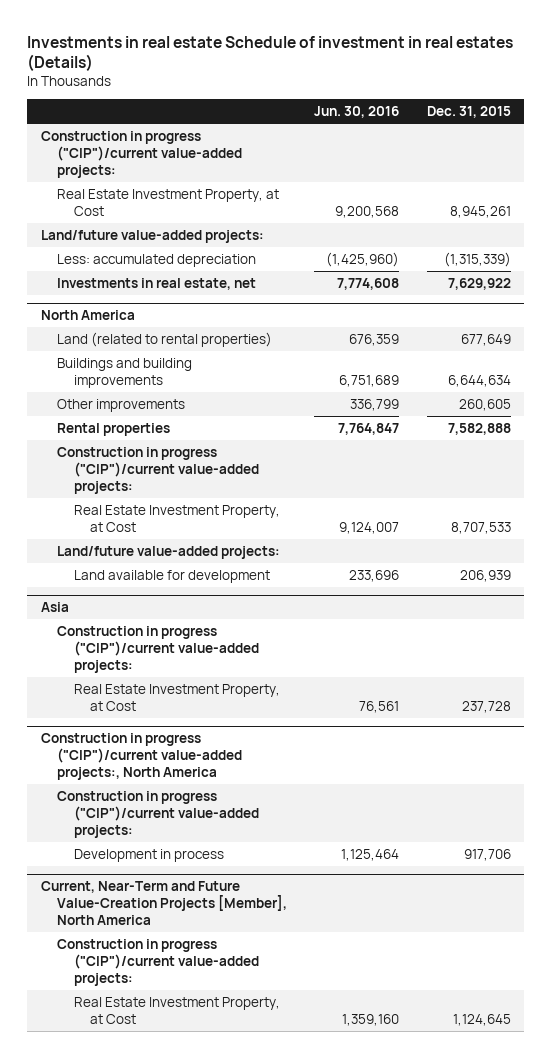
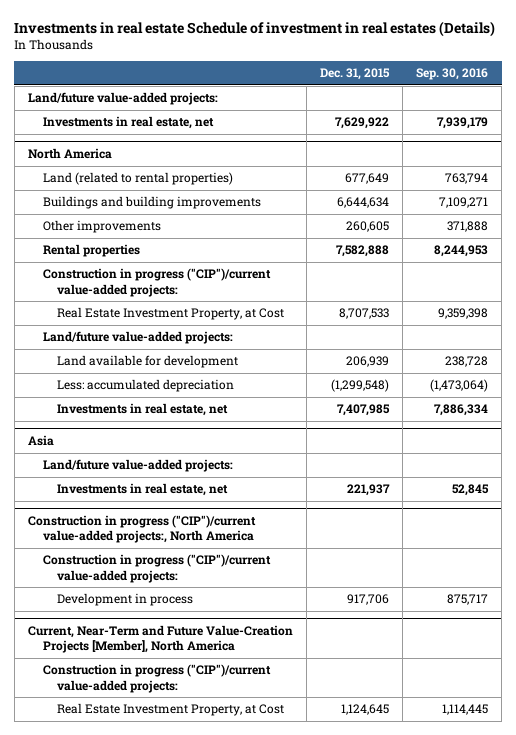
[314,106,400,119] Jun. 30, 2016 -> none
none -> [416,68,489,81] Sep. 30, 2016
[40,130,243,178] Construction in progress ("CIP")/current value-added projects: -> none
[57,188,280,216] Real Estate Investment Property, at Cost -> none
[57,253,257,267] Less: accumulated depreciation -> none
none -> [57,379,235,393] Less: accumulated depreciation
none -> [57,403,229,417] Investments in real estate, net
[57,625,259,673] Construction in progress ("CIP")/current value-added projects: -> none
[73,683,280,711] Real Estate Investment Property, at Cost -> none
none -> [42,459,233,473] Land/future value-added projects:
none -> [57,483,229,497] Investments in real estate, net

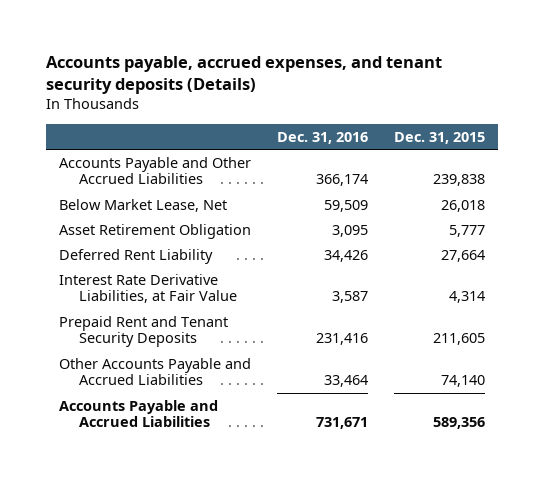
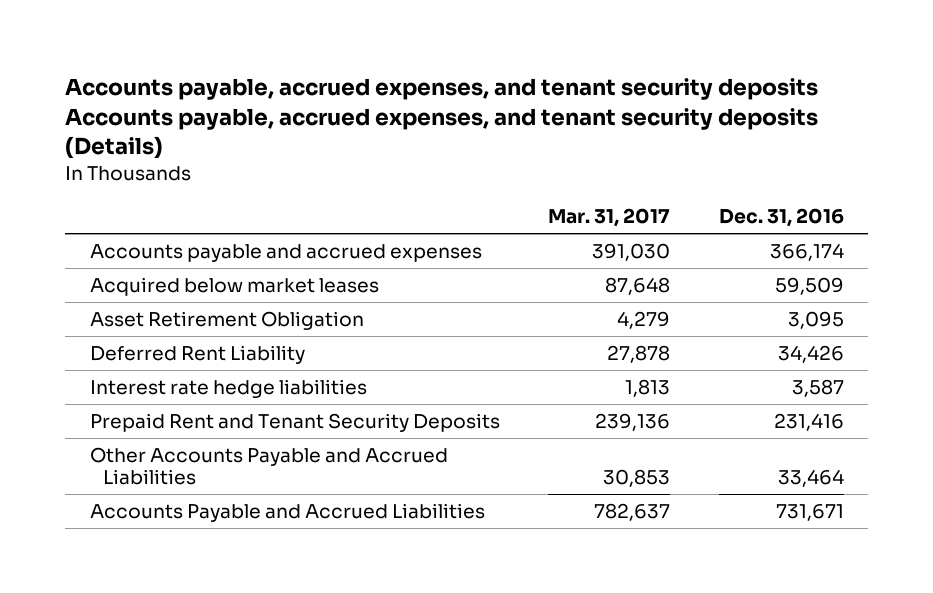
[45,56,442,95] Accounts payable, accrued expenses, and tenant security deposits (Details) -> [65,77,819,160] Accounts payable, accrued expenses, and tenant security deposits Accounts payable, accrued expenses, and tenant security deposits (Details)
[393,131,485,144] Dec. 31, 2015 -> none
none -> [548,208,671,228] Mar. 31, 2017
[58,156,251,185] Accounts Payable and Other Accrued Liabilities -> [89,244,482,263] Accounts payable and accrued expenses
[58,198,227,212] Below Market Lease, Net -> [89,277,379,297] Acquired below market leases
[58,273,237,304] Interest Rate Derivative Liabilities, at Fair Value -> [89,379,367,399] Interest rate hedge liabilities

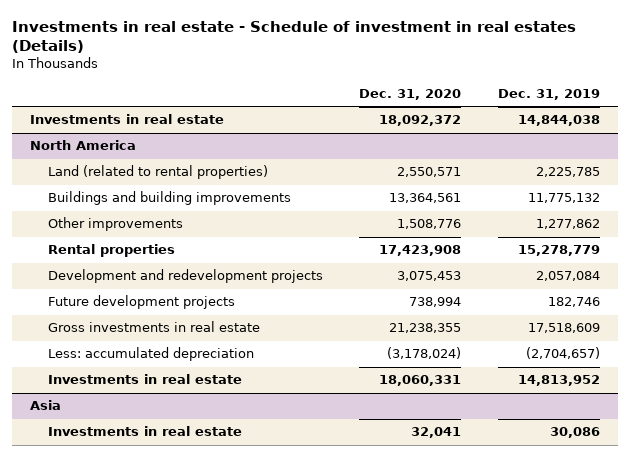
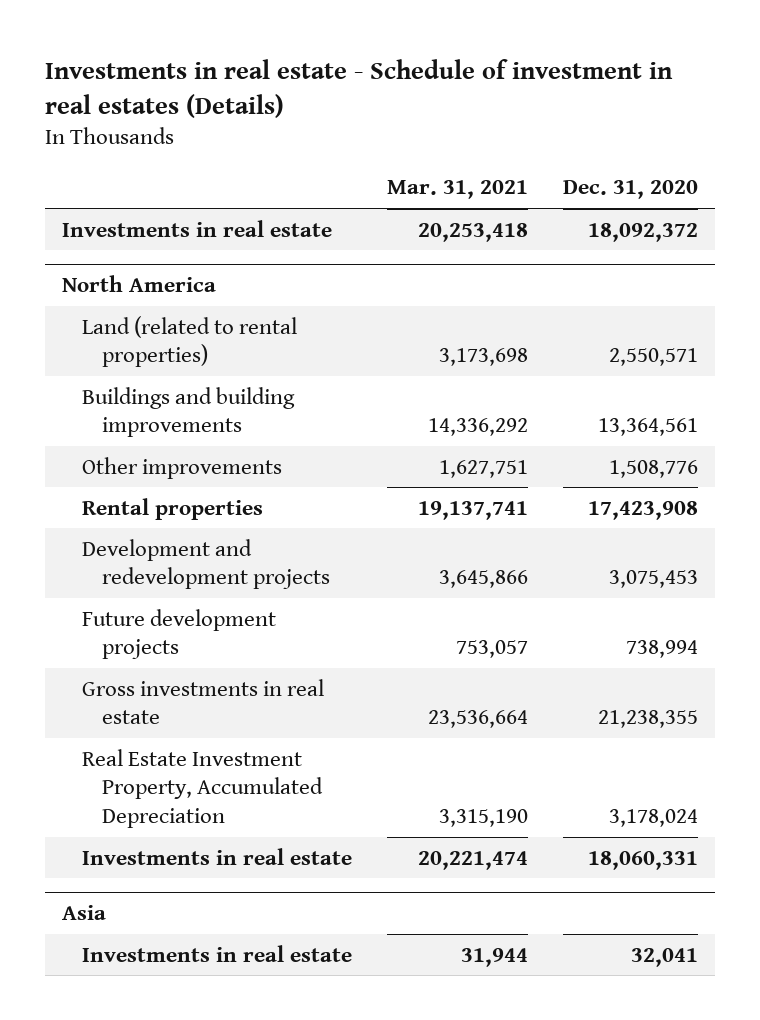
[497,89,600,101] Dec. 31, 2019 -> none
none -> [386,180,528,200] Mar. 31, 2021
[48,347,255,362] Less: accumulated depreciation -> [81,748,323,829] Real Estate Investment Property, Accumulated Depreciation
[387,347,462,360] (3,178,024) -> [608,809,698,828] 3,178,024

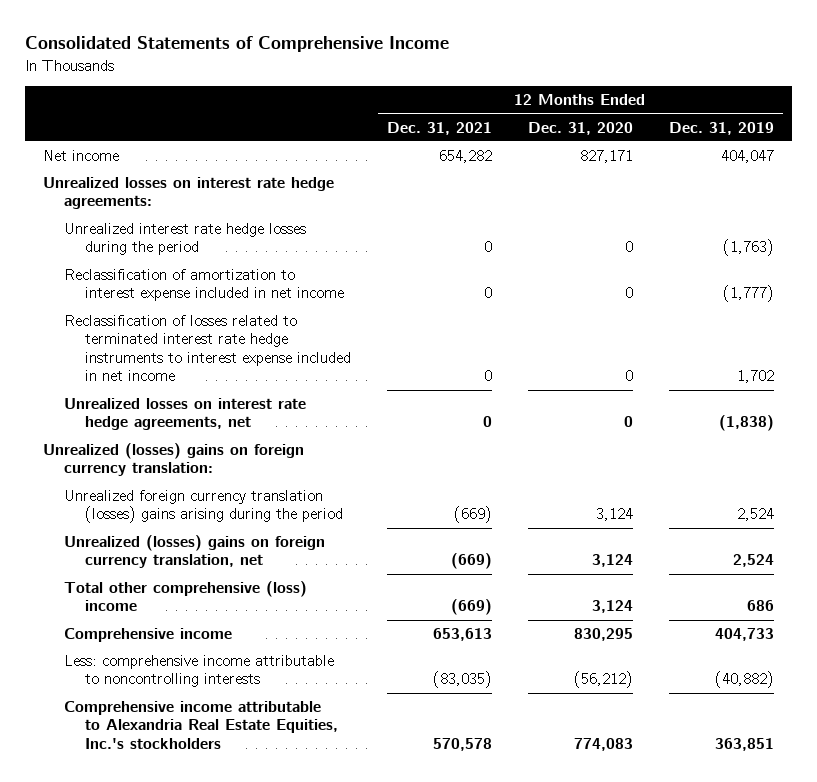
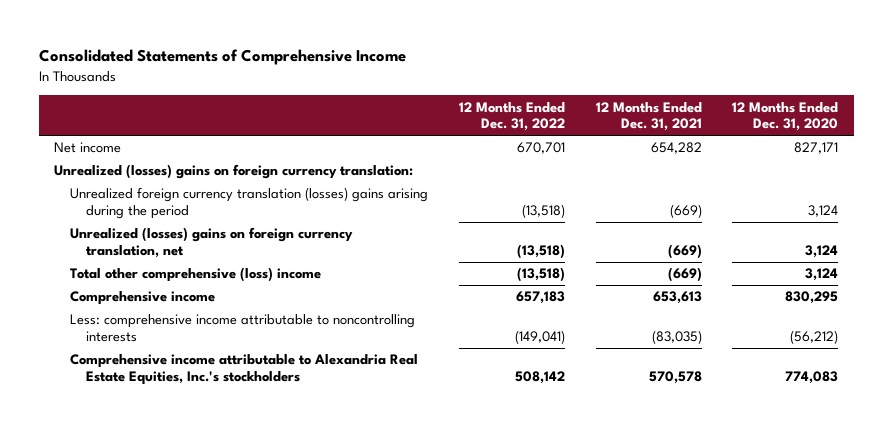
[668,121,774,135] Dec. 31, 2019 -> none
none -> [458,101,565,132] 12 Months Ended Dec. 31, 2022
[42,177,334,210] Unrealized losses on interest rate hedge agreements: -> none
[64,223,307,256] Unrealized interest rate hedge losses during the period -> none
[64,269,345,302] Reclassification of amortization to interest expense included in net income -> none
[64,315,352,382] Reclassification of losses related to terminated interest rate hedge instruments to interest expense included in net income -> none
[64,398,307,431] Unrealized losses on interest rate hedge agreements, net -> none

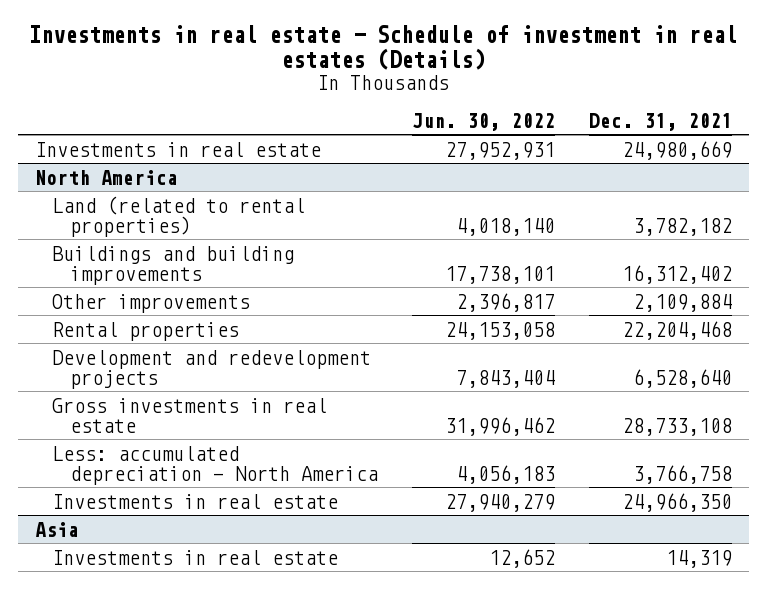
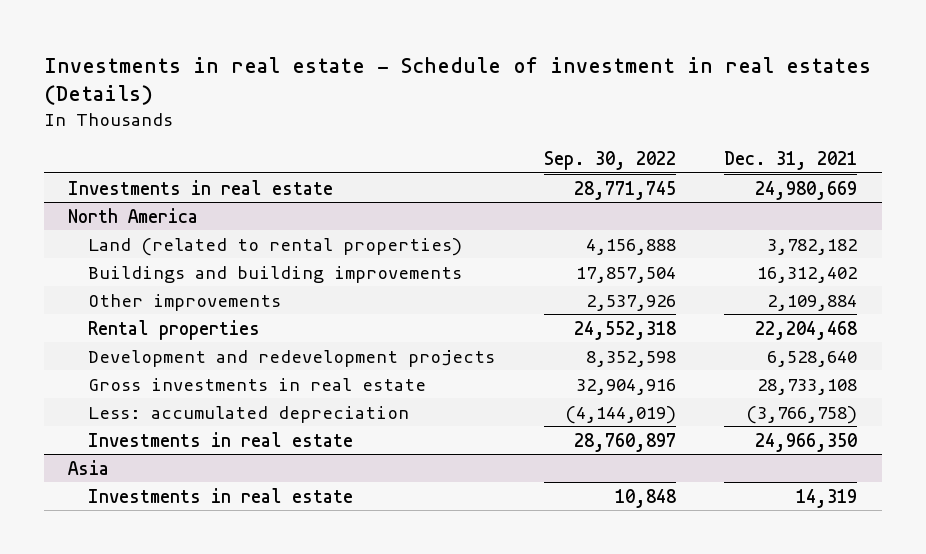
[412,112,556,131] Jun. 30, 2022 -> none
none -> [543,151,676,171] Sep. 30, 2022
[52,445,379,485] Less: accumulated depreciation - North America -> [88,405,410,423] Less: accumulated depreciation
[632,464,732,484] 3,766,758 -> [746,405,858,424] (3,766,758)

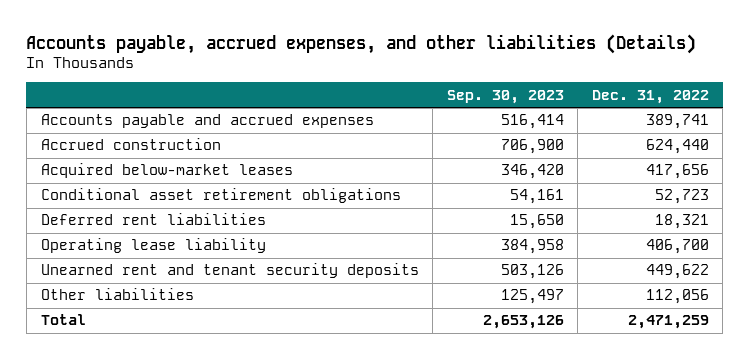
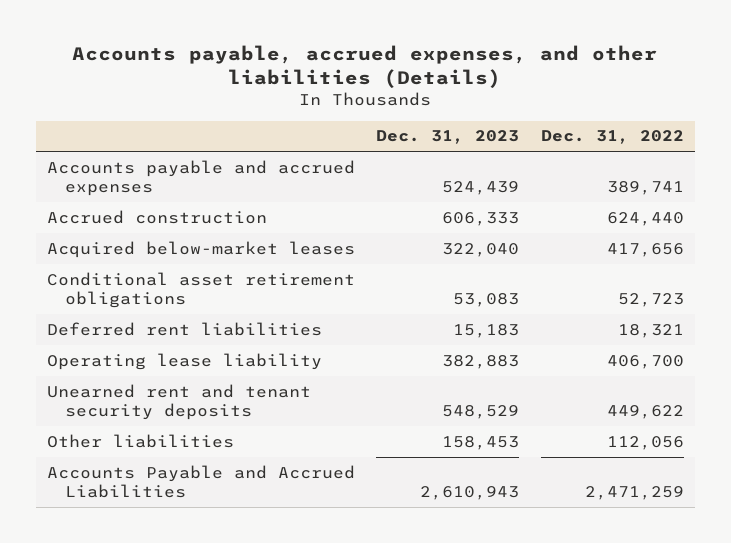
[446,89,564,104] Sep. 30, 2023 -> none
none -> [376,130,520,145] Dec. 31, 2023
[40,314,86,326] Total -> [47,464,356,499] Accounts Payable and Accrued Liabilities

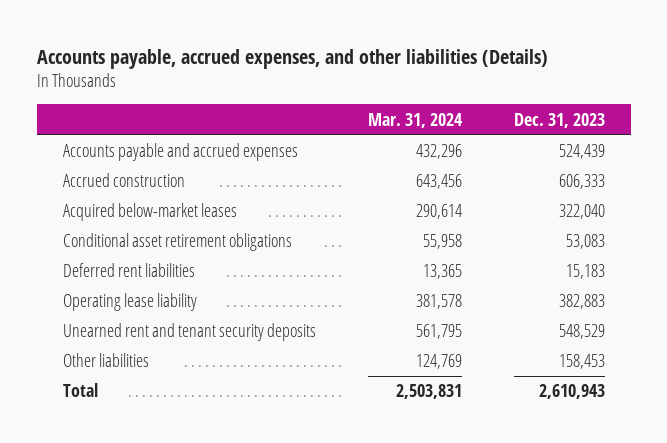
[540,130,684,145] Dec. 31, 2022 -> none
none -> [367,112,463,128] Mar. 31, 2024
[47,464,356,499] Accounts Payable and Accrued Liabilities -> [62,383,98,398] Total

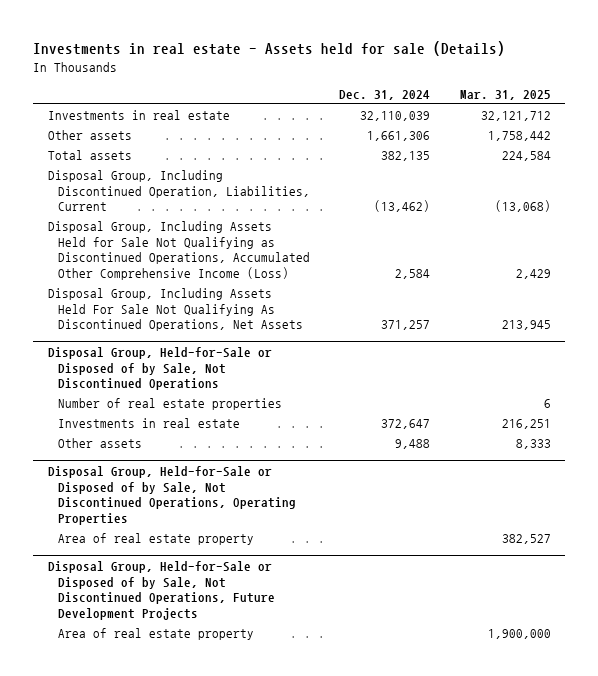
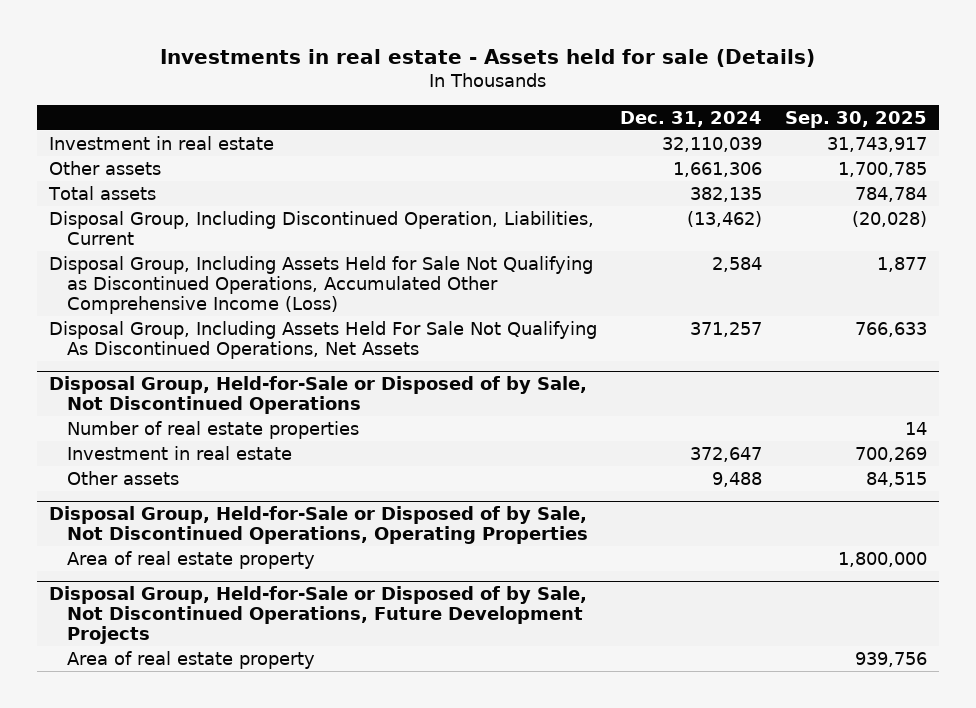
[459,90,551,101] Mar. 31, 2025 -> none
none -> [785,110,928,128] Sep. 30, 2025
[47,110,230,121] Investments in real estate -> [48,135,274,150] Investment in real estate
[58,418,241,429] Investments in real estate -> [67,445,293,460] Investment in real estate

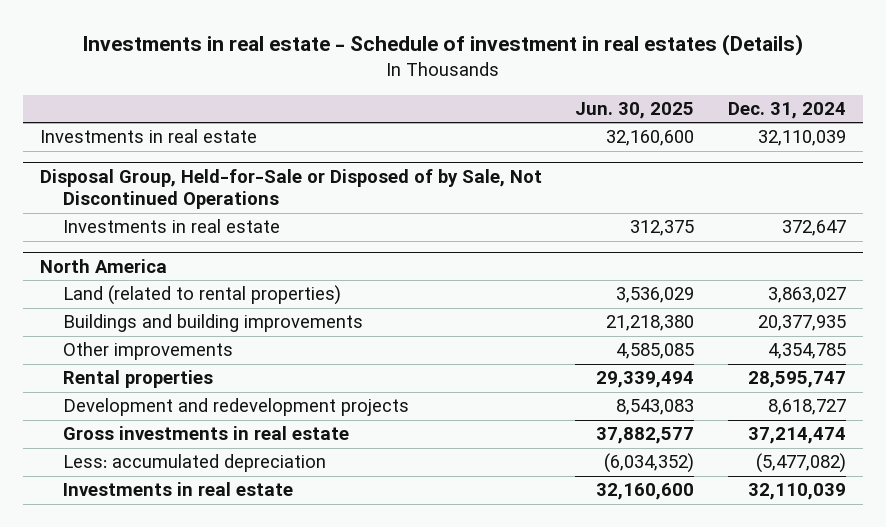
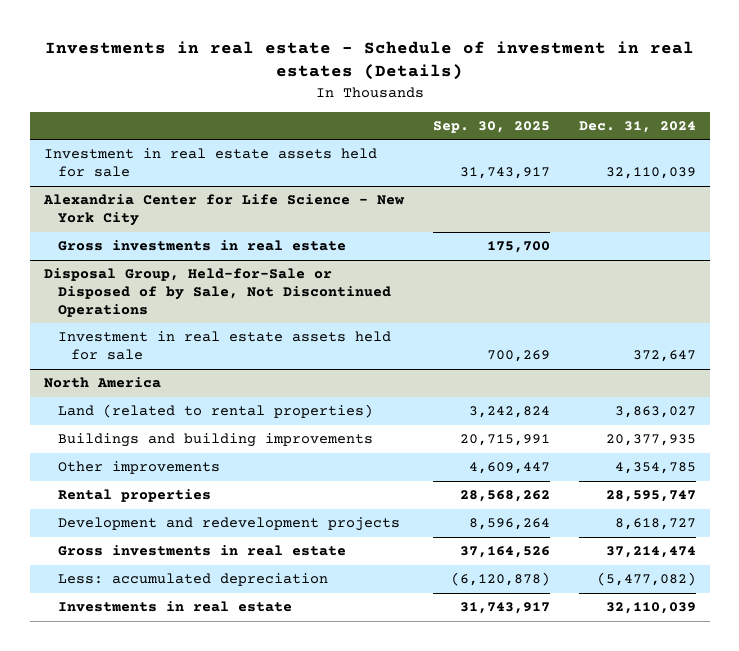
[575,102,695,120] Jun. 30, 2025 -> none
none -> [432,120,550,133] Sep. 30, 2025
[39,129,257,144] Investments in real estate -> [43,148,377,178] Investment in real estate assets held for sale
none -> [42,194,405,227] Alexandria Center for Life Science - New York City
none -> [57,240,346,252] Gross investments in real estate
[63,219,281,234] Investments in real estate -> [57,331,391,361] Investment in real estate assets held for sale

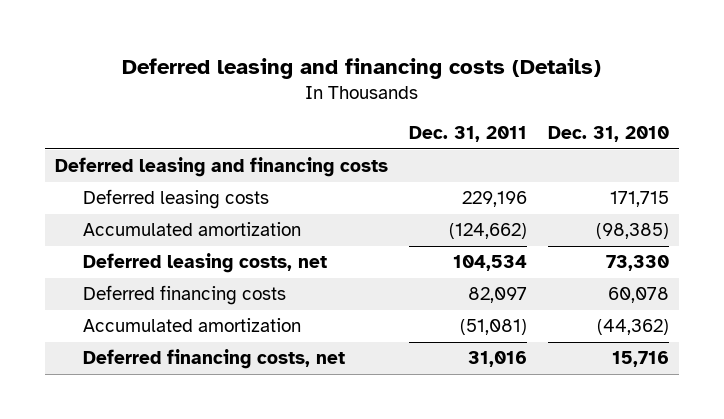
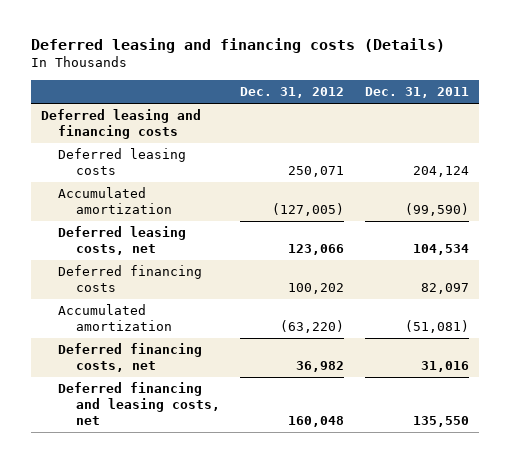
[547,126,669,143] Dec. 31, 2010 -> none
none -> [240,87,345,99] Dec. 31, 2012
[462,191,528,208] 229,196 -> [413,166,470,178] 204,124
[449,223,528,240] (124,662) -> [405,203,470,217] (99,590)
none -> [58,382,220,425] Deferred financing and leasing costs, net

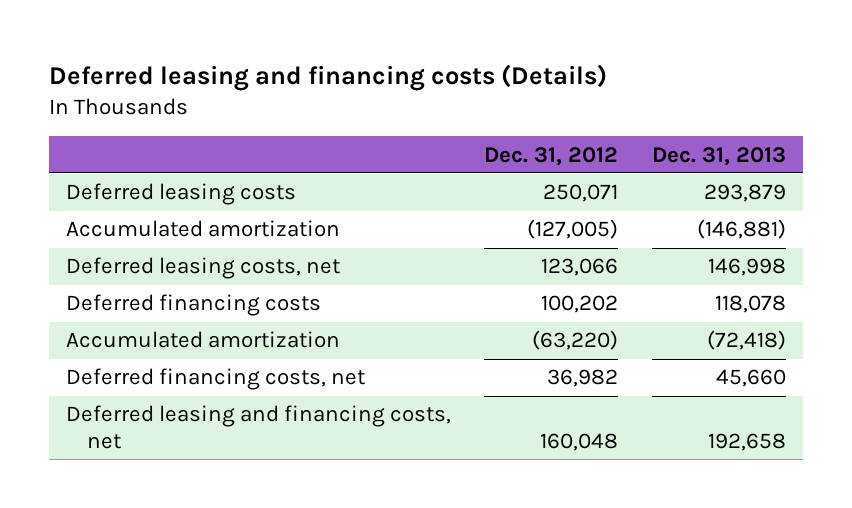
[365,87,470,99] Dec. 31, 2011 -> none
none -> [651,146,786,166] Dec. 31, 2013
[41,109,202,140] Deferred leasing and financing costs -> none
[58,382,220,425] Deferred financing and leasing costs, net -> [65,405,451,449] Deferred leasing and financing costs, net

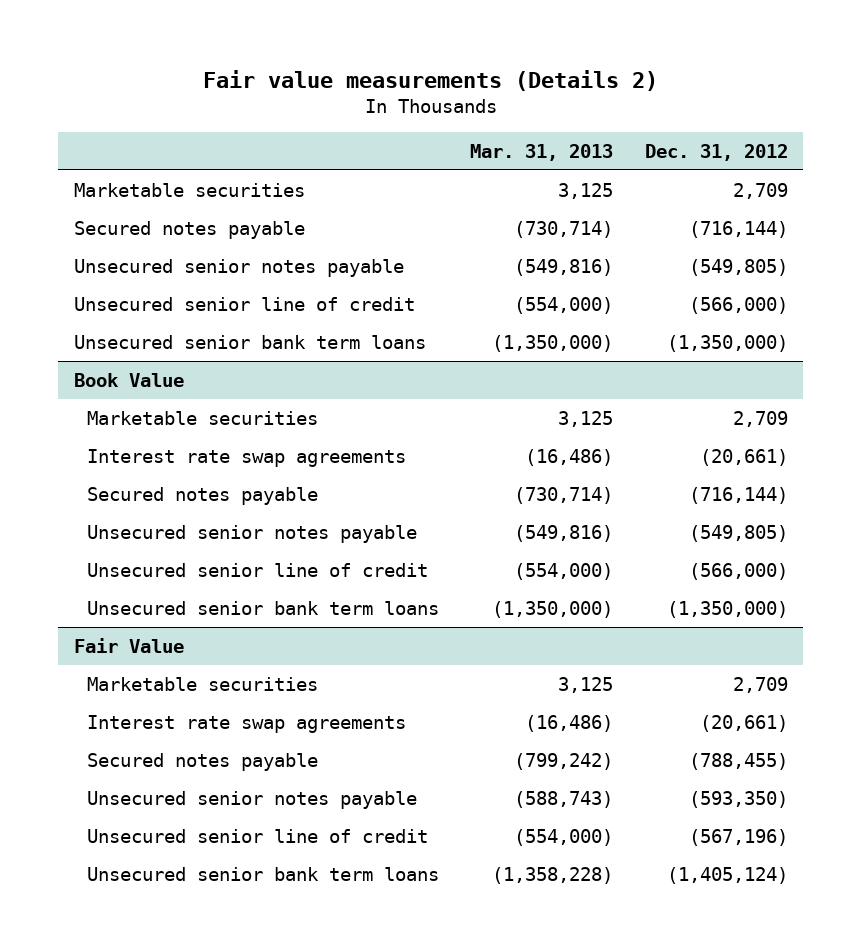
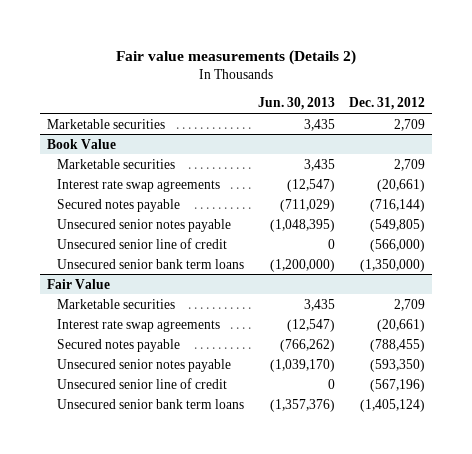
[470,143,614,161] Mar. 31, 2013 -> none
none -> [258,97,336,111] Jun. 30, 2013
[73,220,305,239] Secured notes payable -> none
[73,258,404,277] Unsecured senior notes payable -> none
[73,296,415,311] Unsecured senior line of credit -> none
[73,334,426,349] Unsecured senior bank term loans -> none

